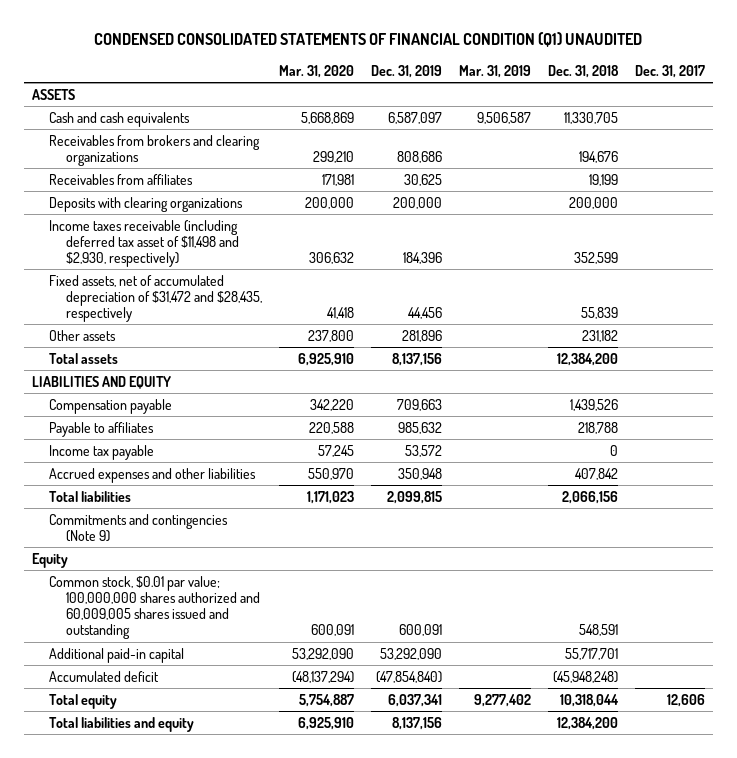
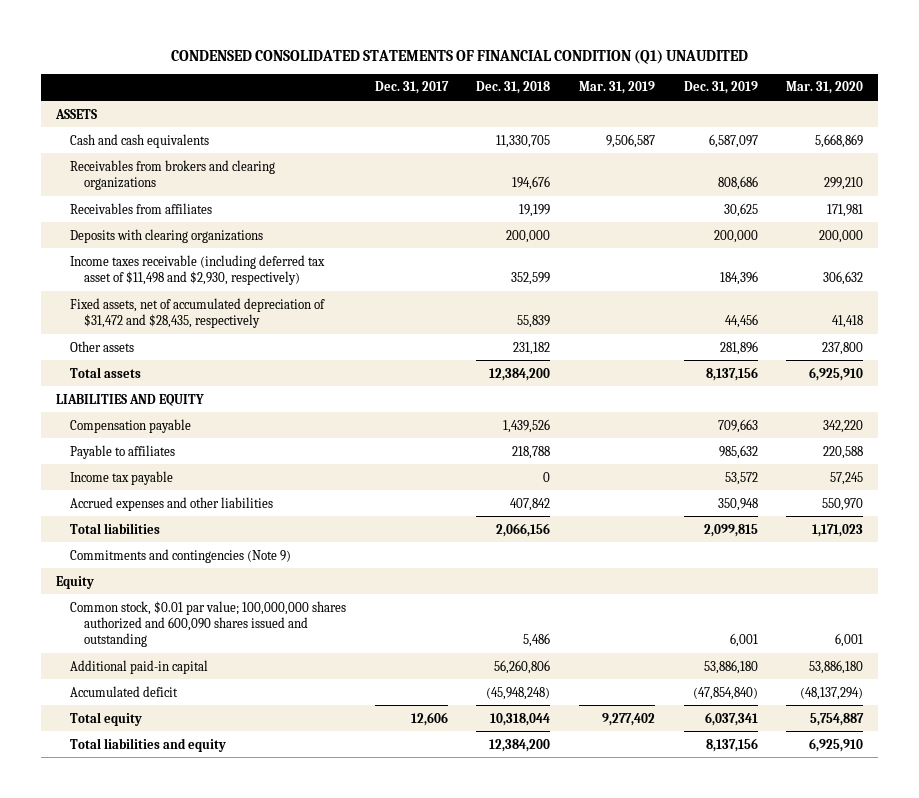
[49,575,261,640] Common stock, $0.01 par value; 100,000,000 shares authorized and 60,009,005 shares issued and outstanding -> [70,600,347,648] Common stock, $0.01 par value; 100,000,000 shares authorized and 600,090 shares issued and outstanding
[311,624,355,637] 600,091 -> [835,633,864,648] 6,001
[398,624,442,637] 600,091 -> [729,633,758,648] 6,001
[578,624,618,637] 548,591 -> [523,633,551,648] 5,486
[292,647,355,660] 53,292,090 -> [809,659,864,674] 53,886,180
[379,647,442,660] 53,292,090 -> [703,659,758,674] 53,886,180
[564,647,618,660] 55,717,701 -> [494,659,551,674] 56,260,806

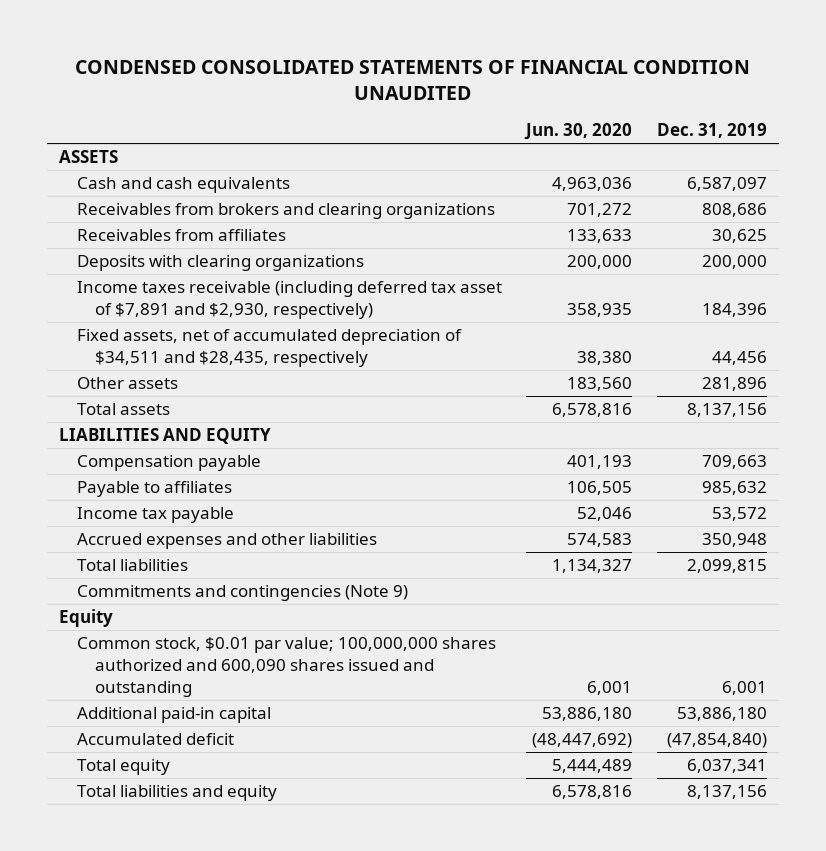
[170,50,748,65] CONDENSED CONSOLIDATED STATEMENTS OF FINANCIAL CONDITION (Q1) UNAUDITED -> [75,59,751,101] CONDENSED CONSOLIDATED STATEMENTS OF FINANCIAL CONDITION UNAUDITED
[374,81,449,95] Dec. 31, 2017 -> none
[476,81,551,95] Dec. 31, 2018 -> none
[579,81,656,95] Mar. 31, 2019 -> none
[786,81,864,95] Mar. 31, 2020 -> none
none -> [524,123,633,141] Jun. 30, 2020
[70,254,326,285] Income taxes receivable (including deferred tax asset of $11,498 and $2,930, respectively) -> [77,281,503,320] Income taxes receivable (including deferred tax asset of $7,891 and $2,930, respectively)
[70,297,326,328] Fixed assets, net of accumulated depreciation of $31,472 and $28,435, respectively -> [77,329,463,368] Fixed assets, net of accumulated depreciation of $34,511 and $28,435, respectively

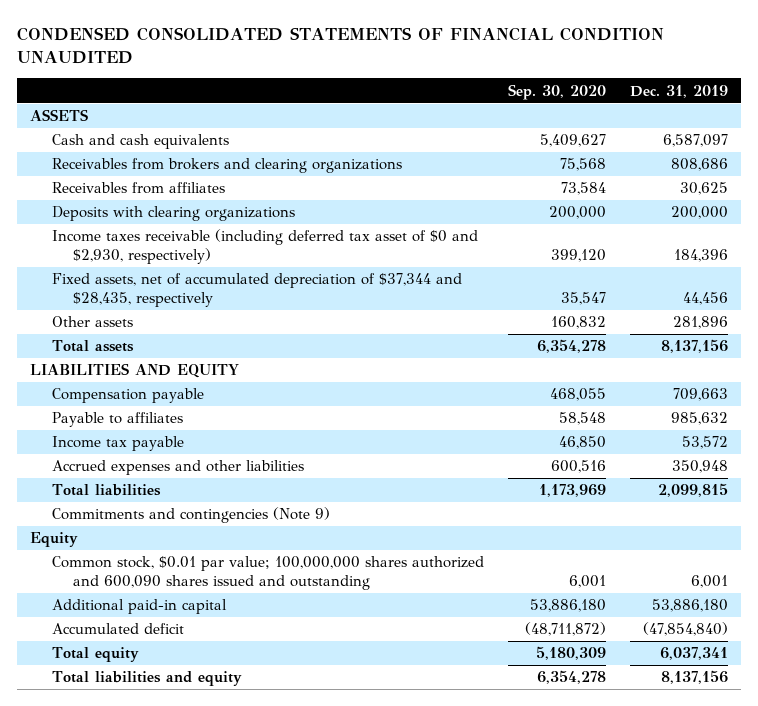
[524,123,633,141] Jun. 30, 2020 -> none
none -> [508,83,607,100] Sep. 30, 2020
[77,281,503,320] Income taxes receivable (including deferred tax asset of $7,891 and $2,930, respectively) -> [51,229,478,264] Income taxes receivable (including deferred tax asset of $0 and $2,930, respectively)
[77,329,463,368] Fixed assets, net of accumulated depreciation of $34,511 and $28,435, respectively -> [51,273,462,307] Fixed assets, net of accumulated depreciation of $37,344 and $28,435, respectively

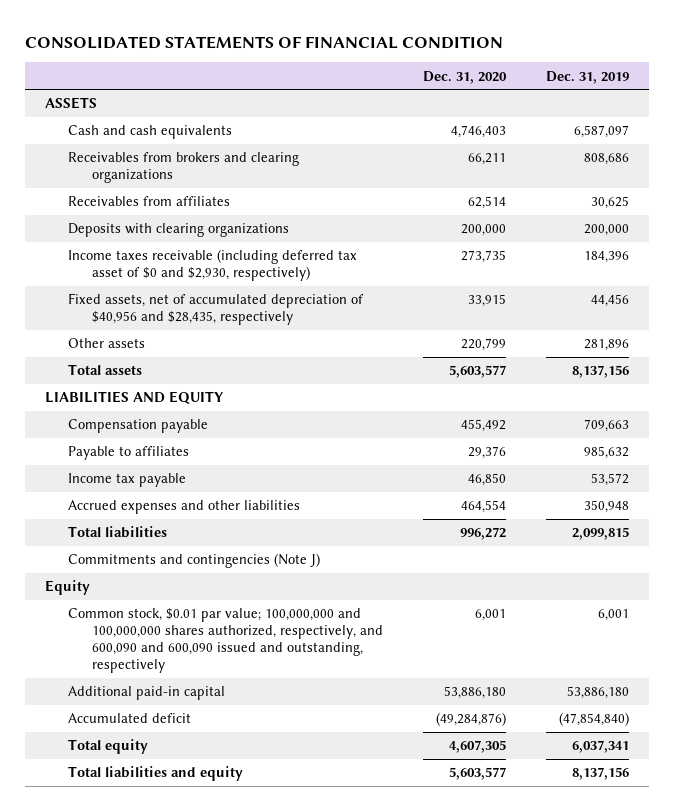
[17,27,665,65] CONDENSED CONSOLIDATED STATEMENTS OF FINANCIAL CONDITION UNAUDITED -> [25,35,504,49] CONSOLIDATED STATEMENTS OF FINANCIAL CONDITION
[508,83,607,100] Sep. 30, 2020 -> none
none -> [422,70,507,84] Dec. 31, 2020
[51,273,462,307] Fixed assets, net of accumulated depreciation of $37,344 and $28,435, respectively -> [68,293,365,326] Fixed assets, net of accumulated depreciation of $40,956 and $28,435, respectively
[51,507,330,524] Commitments and contingencies (Note 9) -> [68,553,321,569] Commitments and contingencies (Note J)
[51,556,484,590] Common stock, $0.01 par value; 100,000,000 shares authorized and 600,090 shares issued and outstanding -> [68,608,383,674] Common stock, $0.01 par value; 100,000,000 and 100,000,000 shares authorized, respectively, and 600,090 and 600,090 issued and outstanding, respectively

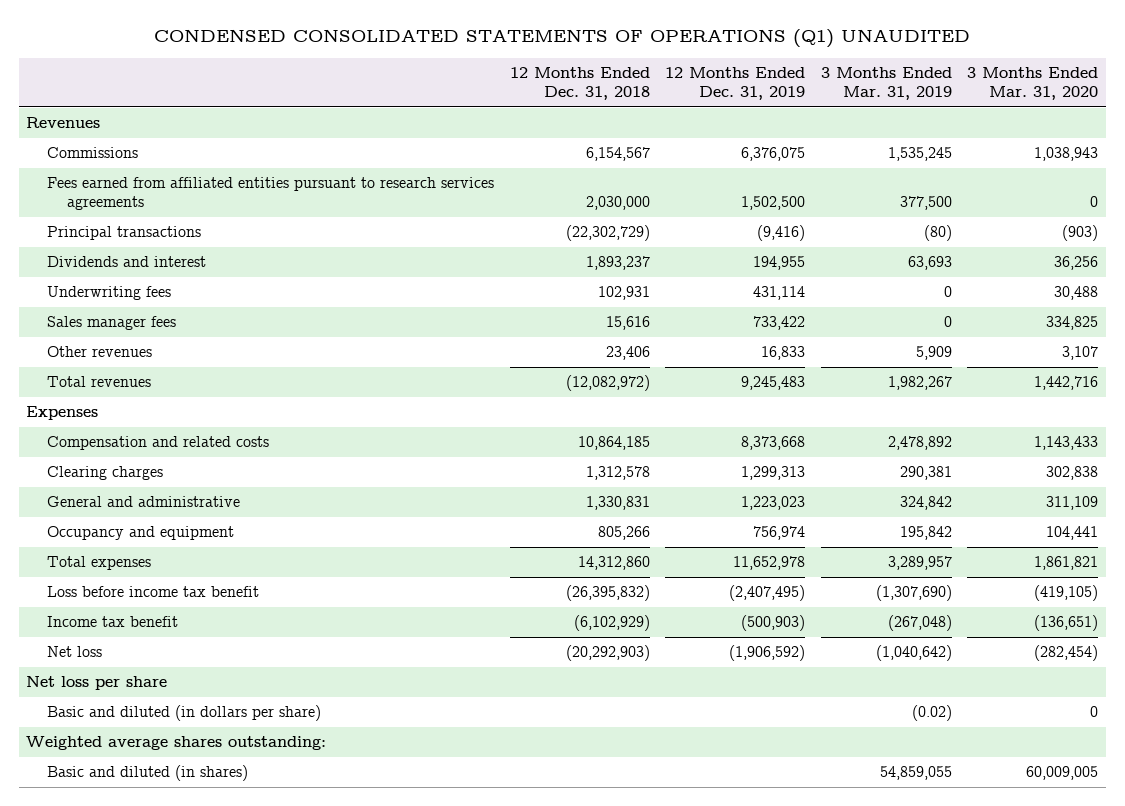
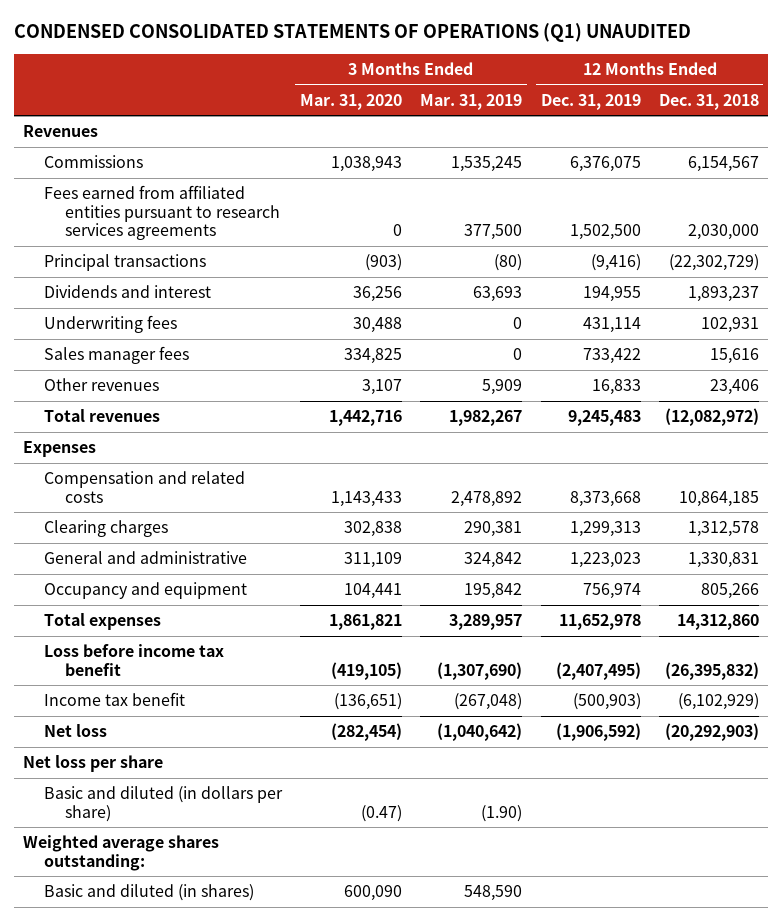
[911,705,952,722] (0.02) -> [481,804,523,822] (1.90)
[1090,706,1099,718] 0 -> [360,804,402,822] (0.47)
[879,766,952,781] 54,859,055 -> [464,885,523,902] 548,590
[1026,766,1099,781] 60,009,005 -> [343,885,402,902] 600,090

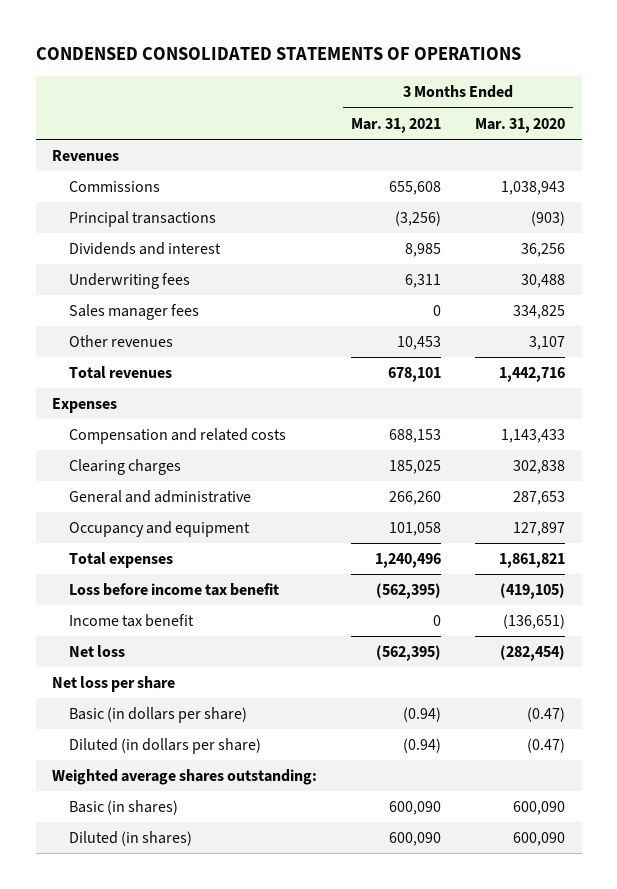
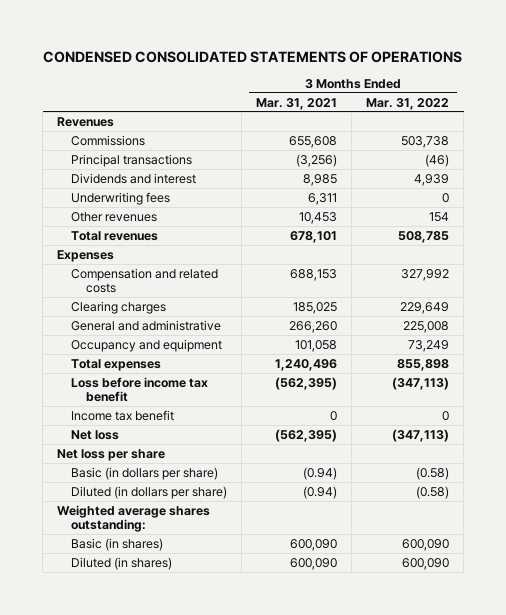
[474,117,565,133] Mar. 31, 2020 -> none
none -> [366,97,450,110] Mar. 31, 2022
[68,303,199,320] Sales manager fees -> none

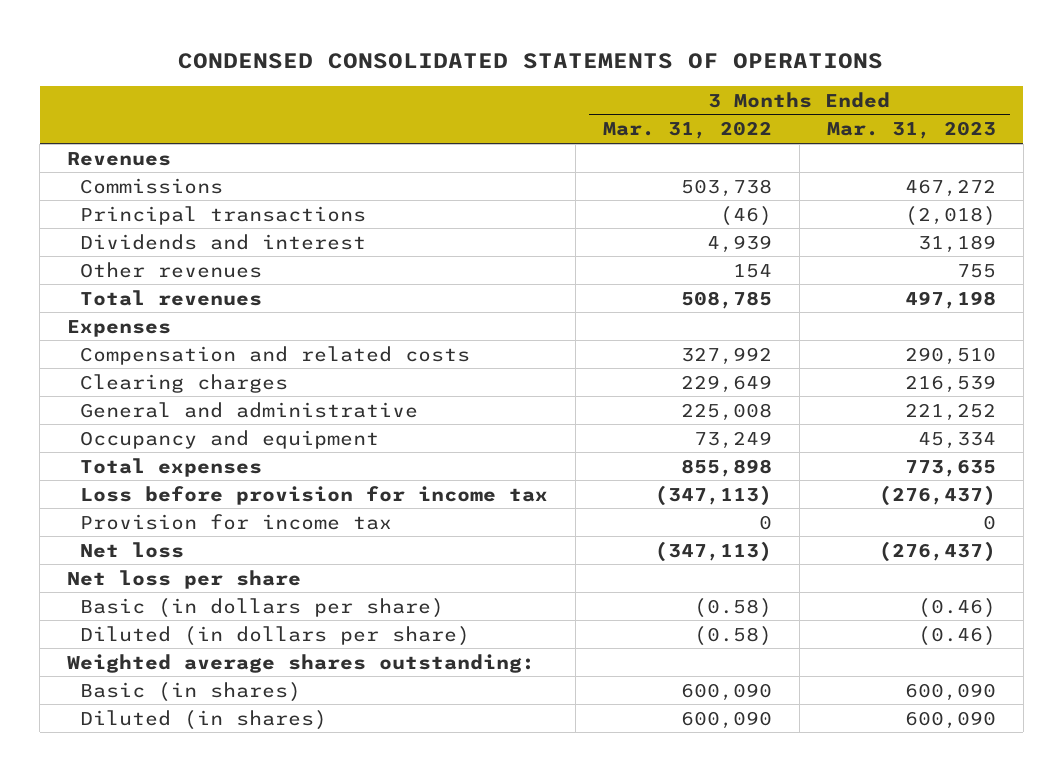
[256,97,338,110] Mar. 31, 2021 -> none
none -> [826,121,996,140] Mar. 31, 2023
[71,191,171,205] Underwriting fees -> none
[71,376,209,403] Loss before income tax benefit -> [80,485,549,505] Loss before provision for income tax
[71,409,175,421] Income tax benefit -> [80,513,393,530] Provision for income tax

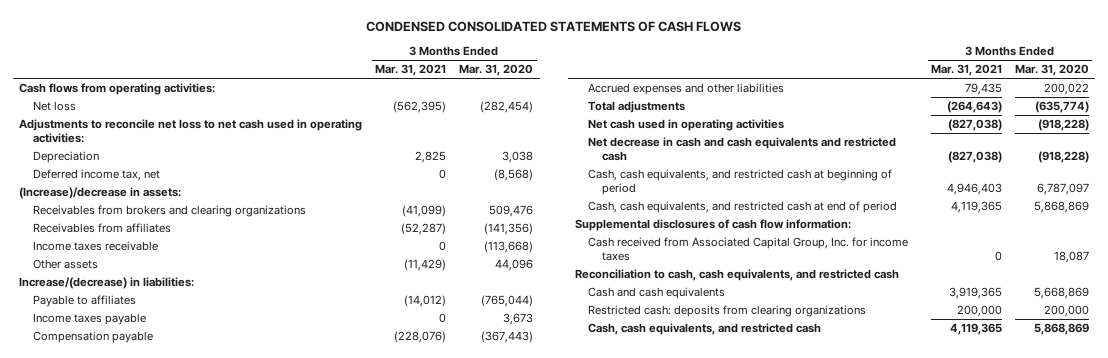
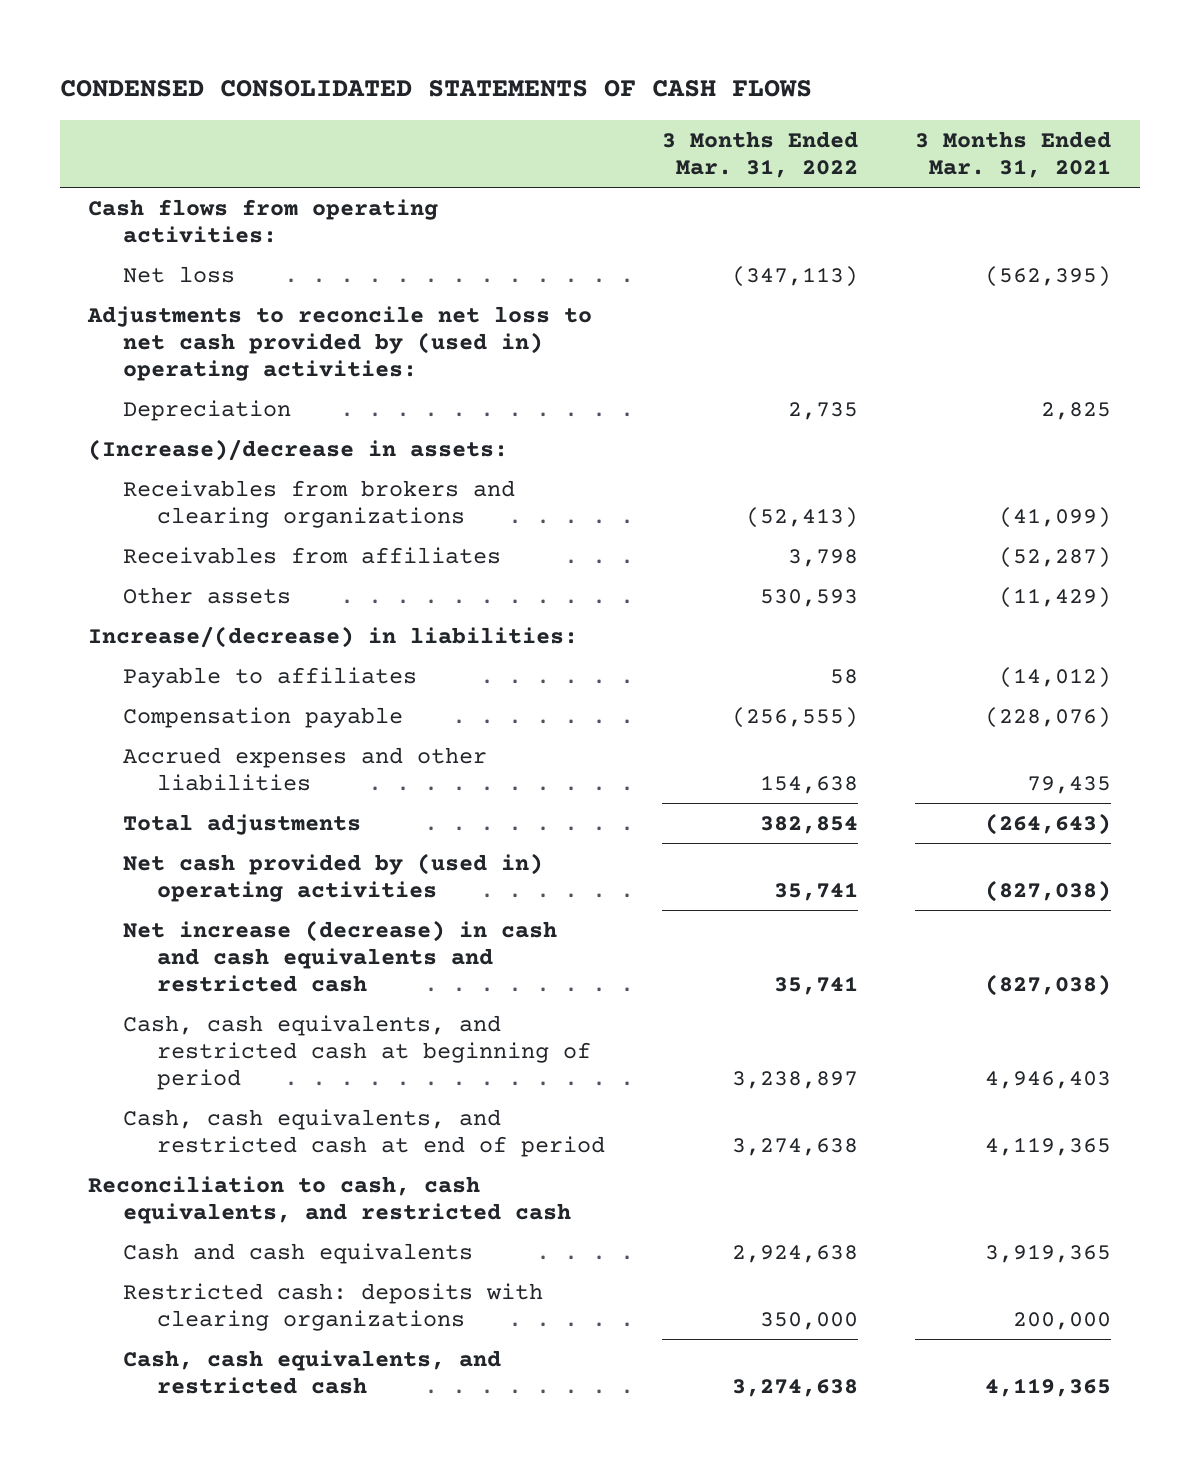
[459,64,534,77] Mar. 31, 2020 -> none
none -> [662,130,859,178] 3 Months Ended Mar. 31, 2022
[19,119,363,144] Adjustments to reconcile net loss to net cash used in operating activities: -> [87,305,593,382] Adjustments to reconcile net loss to net cash provided by (used in) operating activities:
[33,169,161,182] Deferred income tax, net -> none
[33,241,159,252] Income taxes receivable -> none
[33,313,147,326] Income taxes payable -> none
[588,119,785,132] Net cash used in operating activities -> [122,852,543,903] Net cash provided by (used in) operating activities
[588,137,897,162] Net decrease in cash and cash equivalents and restricted cash -> [122,919,557,993] Net increase (decrease) in cash and cash equivalents and restricted cash
[574,219,851,232] Supplemental disclosures of cash flow information: -> none
[588,237,909,262] Cash received from Associated Capital Group, Inc. for income taxes -> none
[588,305,867,318] Restricted cash: deposits from clearing organizations -> [122,1282,543,1332] Restricted cash: deposits with clearing organizations

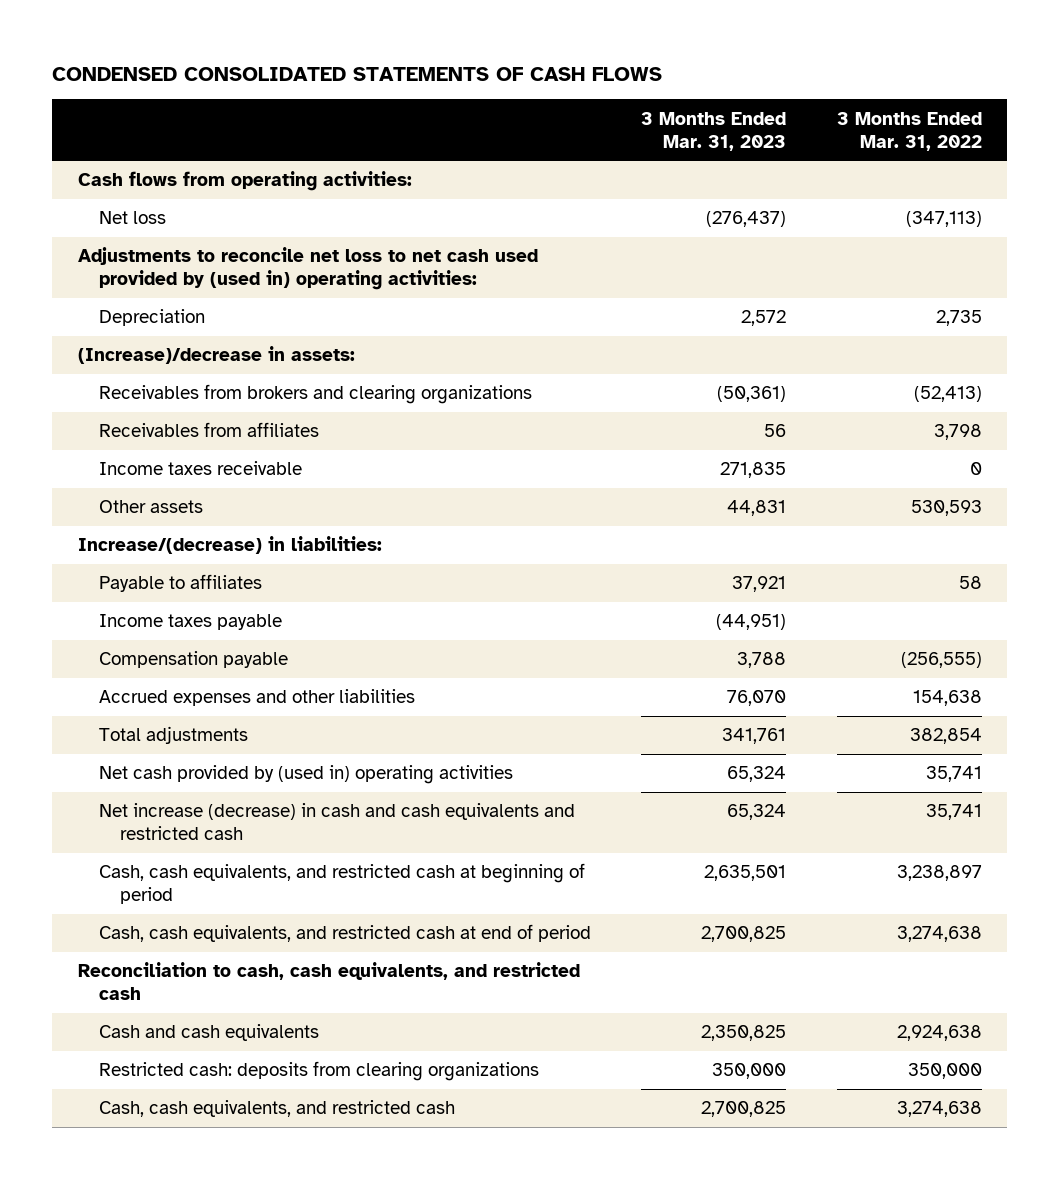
[915,130,1112,178] 3 Months Ended Mar. 31, 2021 -> none
none -> [641,111,787,151] 3 Months Ended Mar. 31, 2023
[87,305,593,382] Adjustments to reconcile net loss to net cash provided by (used in) operating activities: -> [77,247,538,291] Adjustments to reconcile net loss to net cash used provided by (used in) operating activities:
none -> [98,461,302,476] Income taxes receivable
none -> [98,614,282,631] Income taxes payable
[122,1282,543,1332] Restricted cash: deposits with clearing organizations -> [98,1061,539,1082] Restricted cash: deposits from clearing organizations

